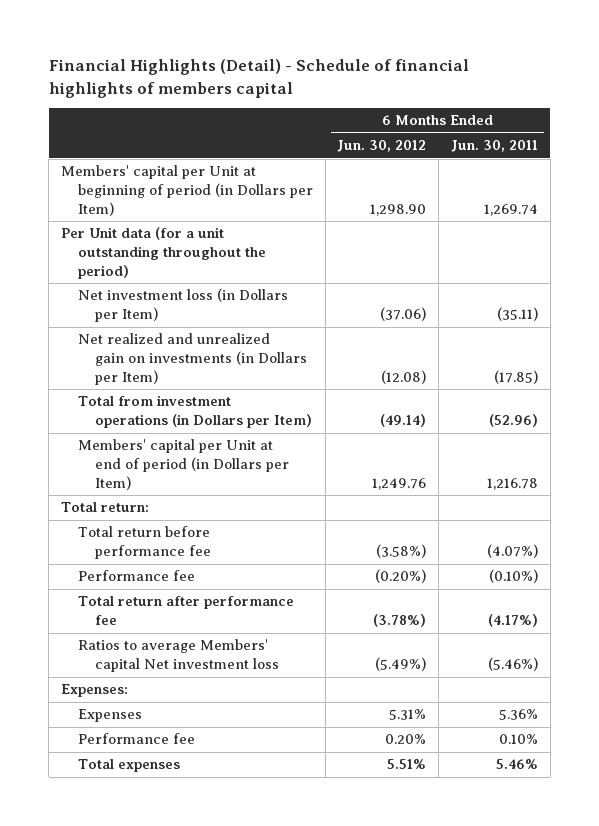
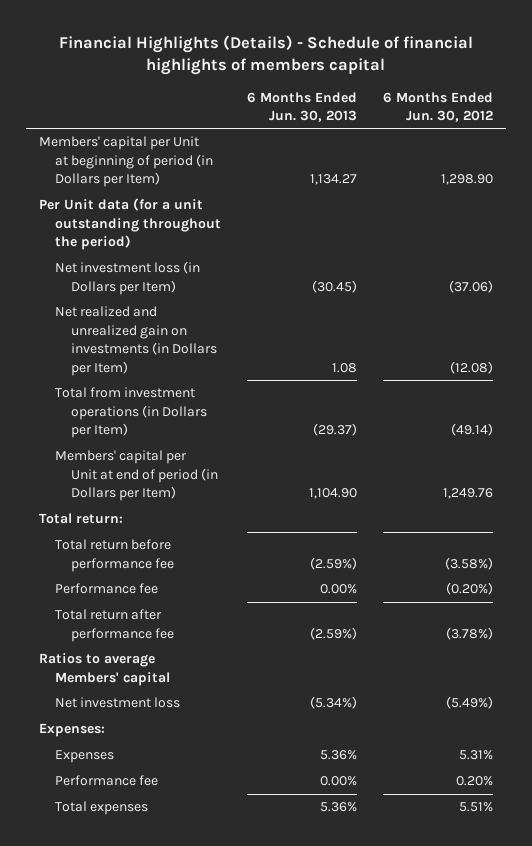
[48,59,469,98] Financial Highlights (Detail) - Schedule of financial highlights of members capital -> [58,34,473,76] Financial Highlights (Details) - Schedule of financial highlights of members capital
[450,140,538,153] Jun. 30, 2011 -> none
none -> [246,91,357,122] 6 Months Ended Jun. 30, 2013
none -> [38,653,171,686] Ratios to average Members' capital
[77,639,280,673] Ratios to average Members' capital Net investment loss -> [55,697,181,709] Net investment loss

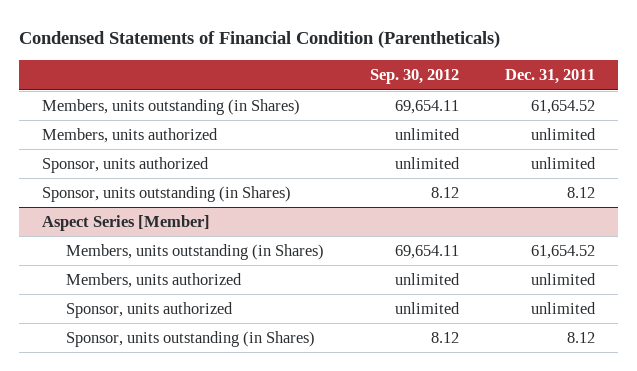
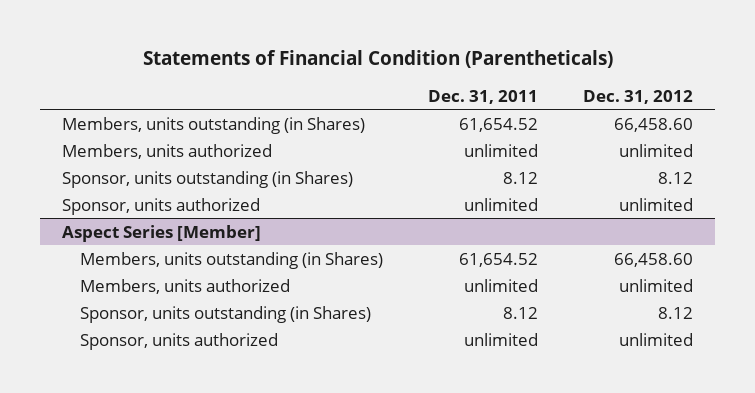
[18,31,500,49] Condensed Statements of Financial Condition (Parentheticals) -> [142,50,613,69] Statements of Financial Condition (Parentheticals)
[370,69,460,85] Sep. 30, 2012 -> none
none -> [582,89,693,104] Dec. 31, 2012
[41,157,209,174] Sponsor, units authorized -> [62,197,261,215] Sponsor, units authorized
[66,302,234,319] Sponsor, units authorized -> [79,332,278,350] Sponsor, units authorized

